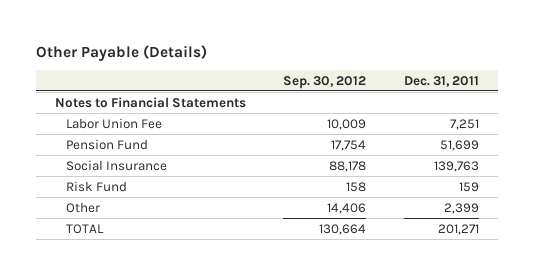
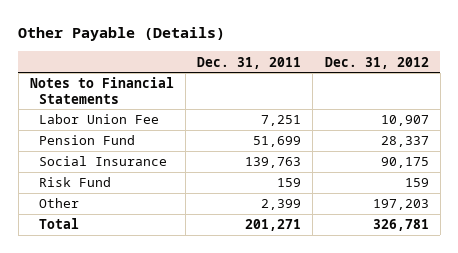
[283,75,367,89] Sep. 30, 2012 -> none
none -> [324,56,429,69] Dec. 31, 2012
[66,223,105,234] TOTAL -> [38,218,79,230] Total

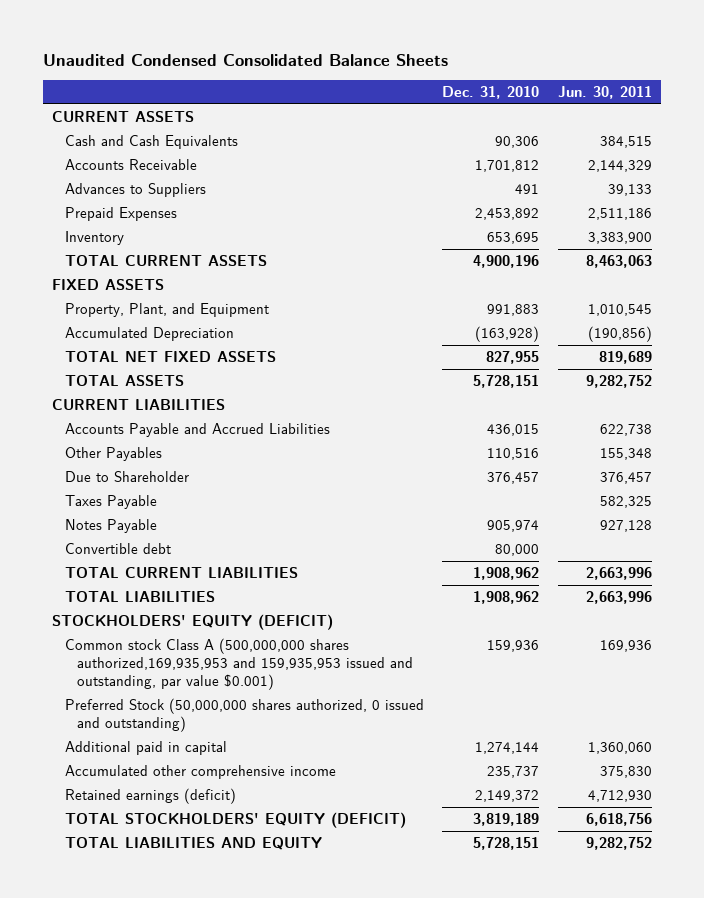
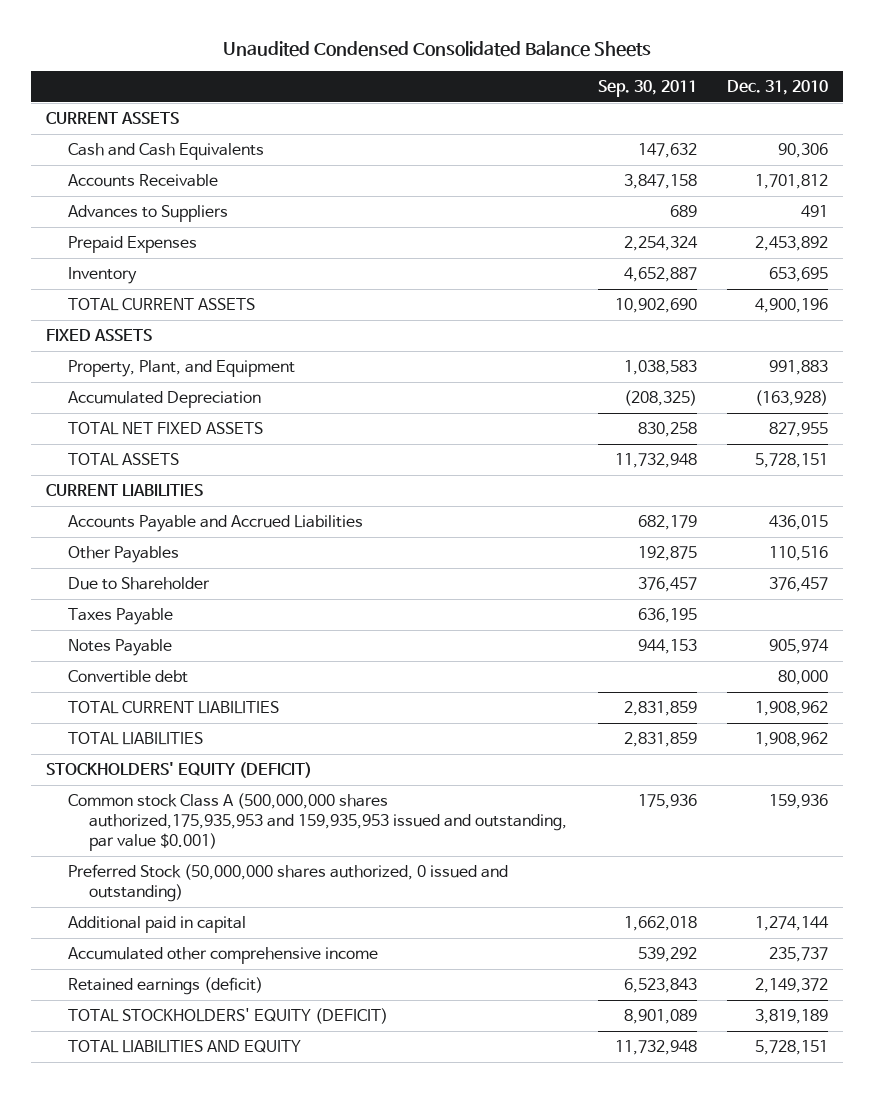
[557,85,652,99] Jun. 30, 2011 -> none
none -> [597,80,697,98] Sep. 30, 2011
[64,637,413,691] Common stock Class A (500,000,000 shares authorized,169,935,953 and 159,935,953 issued and outstanding, par value $0.001) -> [67,792,568,852] Common stock Class A (500,000,000 shares authorized,175,935,953 and 159,935,953 issued and outstanding, par value $0.001)

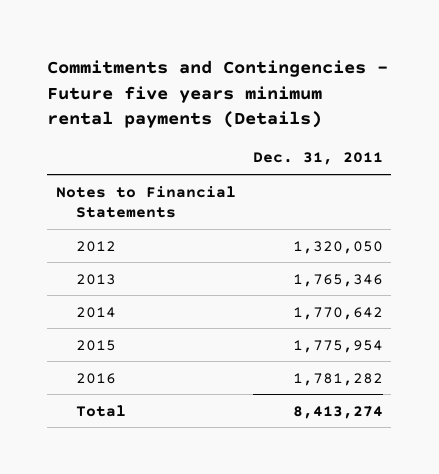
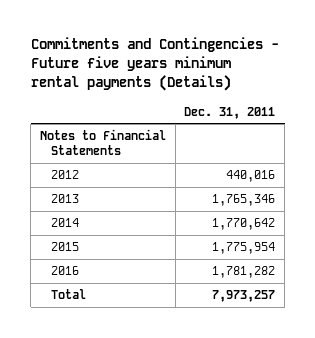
[292,240,383,254] 1,320,050 -> [226,170,276,183] 440,016
[292,405,383,419] 8,413,274 -> [212,290,276,303] 7,973,257

